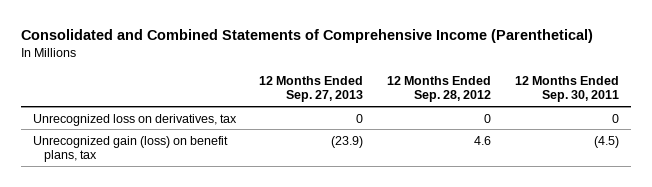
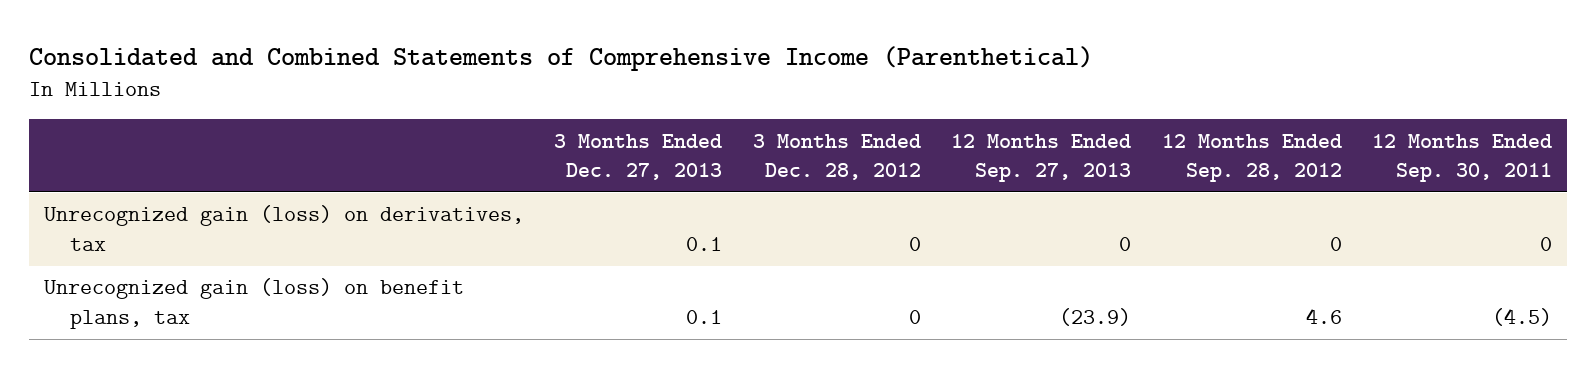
none -> [554,133,723,181] 3 Months Ended Dec. 27, 2013
none -> [752,133,921,181] 3 Months Ended Dec. 28, 2012
[32,113,237,126] Unrecognized loss on derivatives, tax -> [43,205,524,252] Unrecognized gain (loss) on derivatives, tax

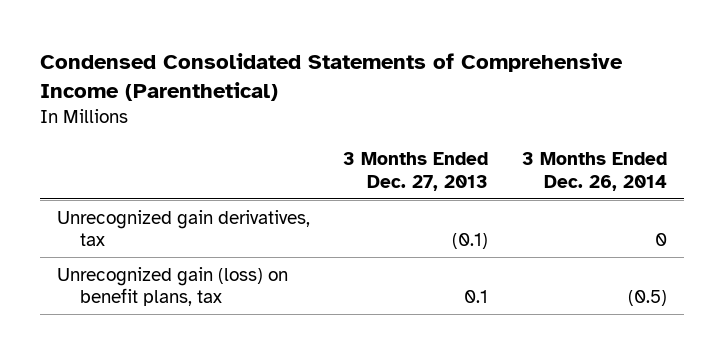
[28,45,1093,71] Consolidated and Combined Statements of Comprehensive Income (Parenthetical) -> [39,52,623,101] Condensed Consolidated Statements of Comprehensive Income (Parenthetical)
[752,133,921,181] 3 Months Ended Dec. 28, 2012 -> none
[951,133,1132,183] 12 Months Ended Sep. 27, 2013 -> none
[1161,133,1342,183] 12 Months Ended Sep. 28, 2012 -> none
[1371,133,1552,183] 12 Months Ended Sep. 30, 2011 -> none
none -> [521,152,667,191] 3 Months Ended Dec. 26, 2014
[43,205,524,252] Unrecognized gain (loss) on derivatives, tax -> [56,209,310,247] Unrecognized gain derivatives, tax
[686,237,723,252] 0.1 -> [452,233,489,250] (0.1)

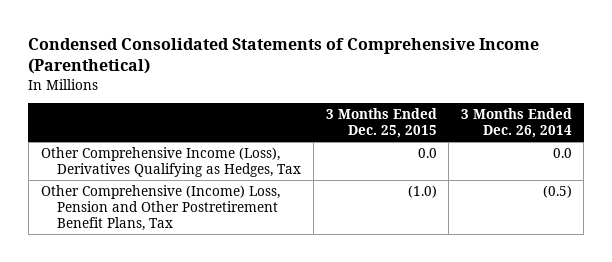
[343,152,489,191] 3 Months Ended Dec. 27, 2013 -> none
none -> [325,108,437,139] 3 Months Ended Dec. 25, 2015
[56,209,310,247] Unrecognized gain derivatives, tax -> none
none -> [40,146,302,178] Other Comprehensive Income (Loss), Derivatives Qualifying as Hedges, Tax
[56,266,288,307] Unrecognized gain (loss) on benefit plans, tax -> [40,184,280,232] Other Comprehensive (Income) Loss, Pension and Other Postretirement Benefit Plans, Tax

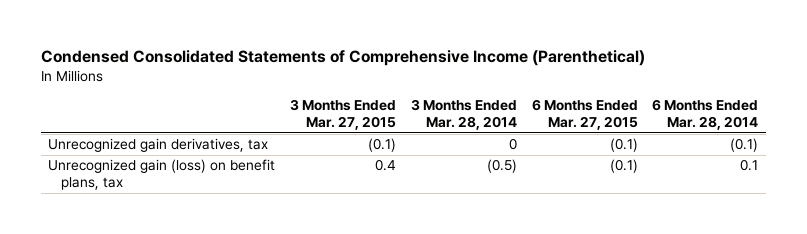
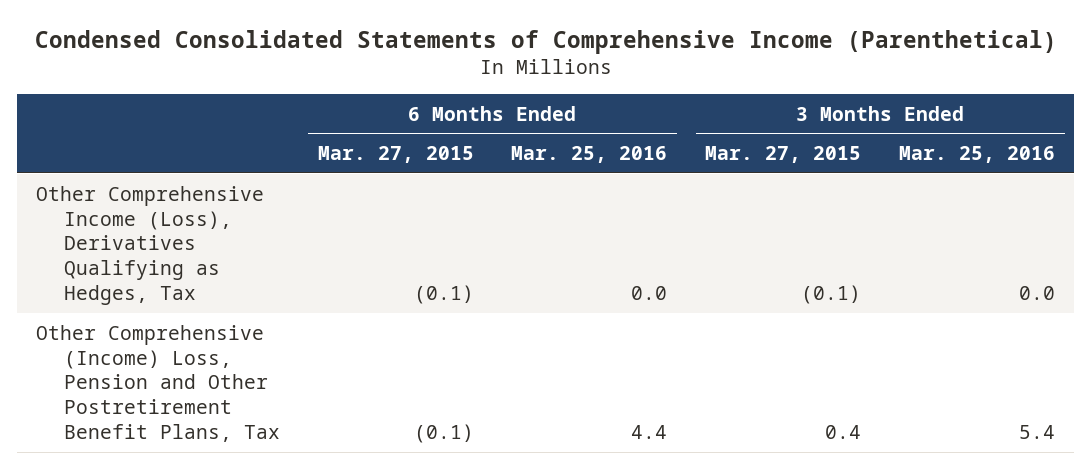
[410,99,517,130] 3 Months Ended Mar. 28, 2014 -> none
[652,99,759,130] 6 Months Ended Mar. 28, 2014 -> none
none -> [511,146,668,164] Mar. 25, 2016
none -> [899,146,1056,164] Mar. 25, 2016
[48,138,269,153] Unrecognized gain derivatives, tax -> [36,185,265,306] Other Comprehensive Income (Loss), Derivatives Qualifying as Hedges, Tax
[48,159,276,191] Unrecognized gain (loss) on benefit plans, tax -> [36,324,280,443] Other Comprehensive (Income) Loss, Pension and Other Postretirement Benefit Plans, Tax

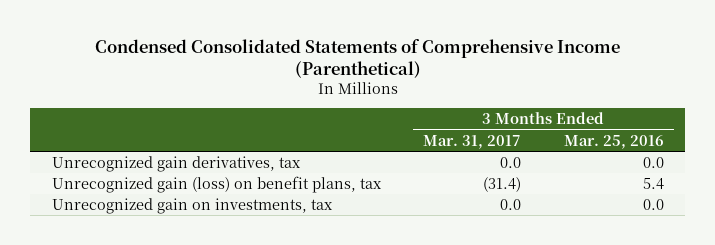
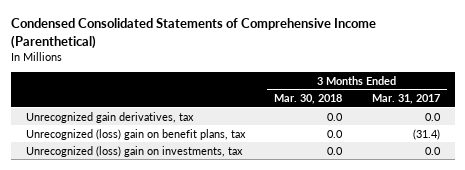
[563,134,664,149] Mar. 25, 2016 -> none
none -> [274,93,343,104] Mar. 30, 2018
[51,175,382,193] Unrecognized gain (loss) on benefit plans, tax -> [25,128,246,140] Unrecognized (loss) gain on benefit plans, tax
[51,197,333,214] Unrecognized gain on investments, tax -> [25,145,243,157] Unrecognized (loss) gain on investments, tax

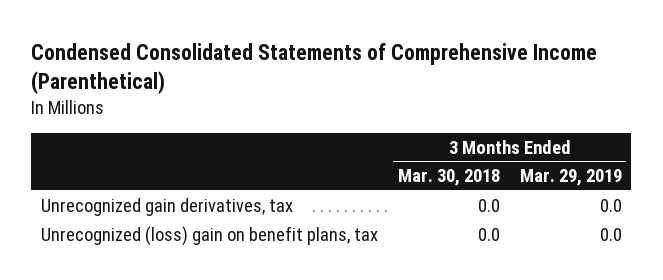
[371,93,440,104] Mar. 31, 2017 -> none
none -> [519,169,622,187] Mar. 29, 2019
[25,145,243,157] Unrecognized (loss) gain on investments, tax -> none

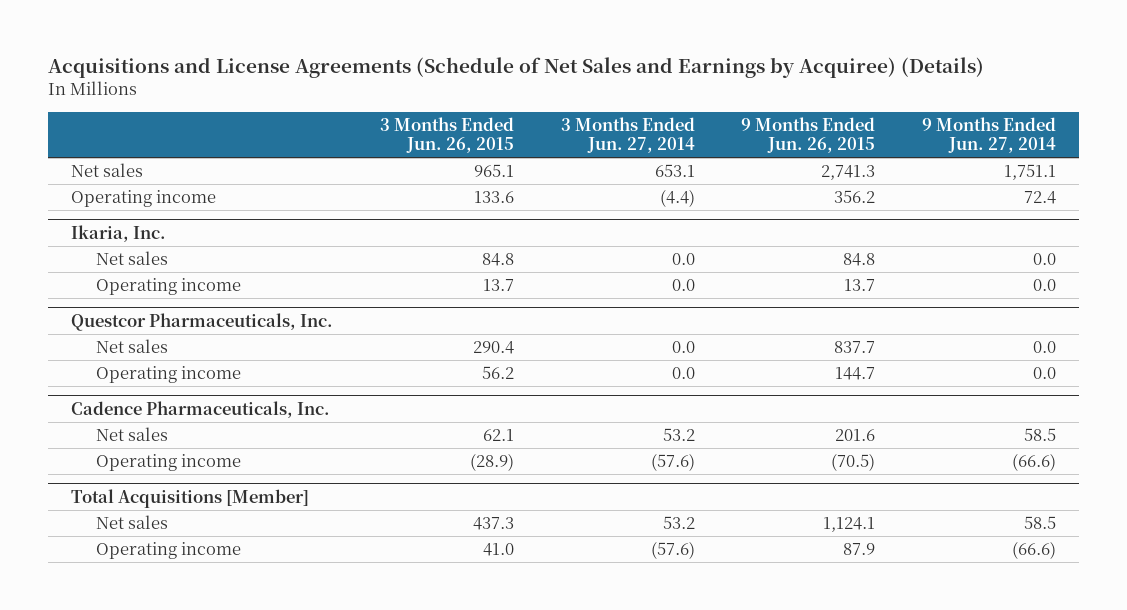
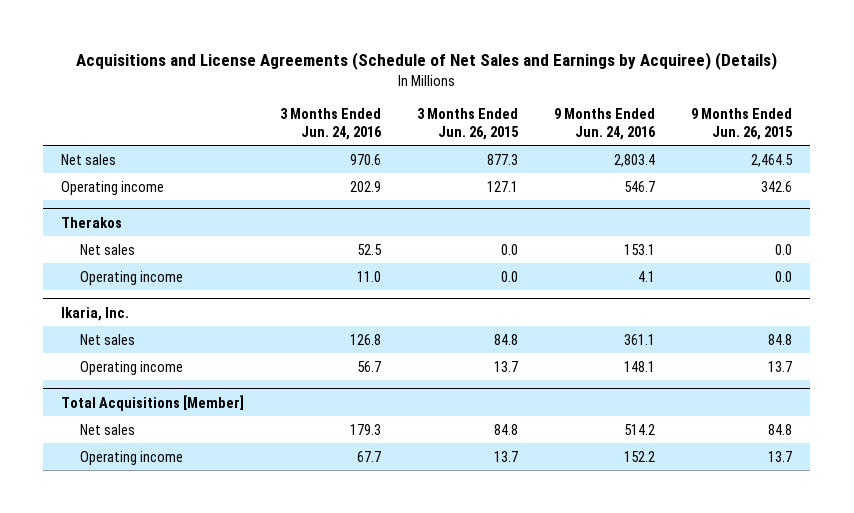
[560,116,695,154] 3 Months Ended Jun. 27, 2014 -> none
[921,116,1056,154] 9 Months Ended Jun. 27, 2014 -> none
none -> [280,107,383,140] 3 Months Ended Jun. 24, 2016
none -> [554,107,657,140] 9 Months Ended Jun. 24, 2016
[473,164,514,178] 965.1 -> [487,153,519,165] 877.3
[821,165,876,181] 2,741.3 -> [751,153,794,167] 2,464.5
[473,191,514,204] 133.6 -> [487,180,519,192] 127.1
[834,190,876,204] 356.2 -> [761,180,793,192] 342.6
none -> [61,216,123,228] Therakos
none -> [80,243,136,255] Net sales
none -> [80,270,184,285] Operating income
[71,312,334,331] Questcor Pharmaceuticals, Inc. -> none
[96,339,169,354] Net sales -> none
[96,366,242,384] Operating income -> none
[71,400,331,418] Cadence Pharmaceuticals, Inc. -> none
[96,427,169,442] Net sales -> none
[96,454,242,472] Operating income -> none
[472,517,514,531] 437.3 -> [494,423,519,435] 84.8
[823,517,876,533] 1,124.1 -> [768,423,793,435] 84.8
[482,543,514,557] 41.0 -> [494,450,519,462] 13.7
[843,543,876,556] 87.9 -> [768,450,793,462] 13.7

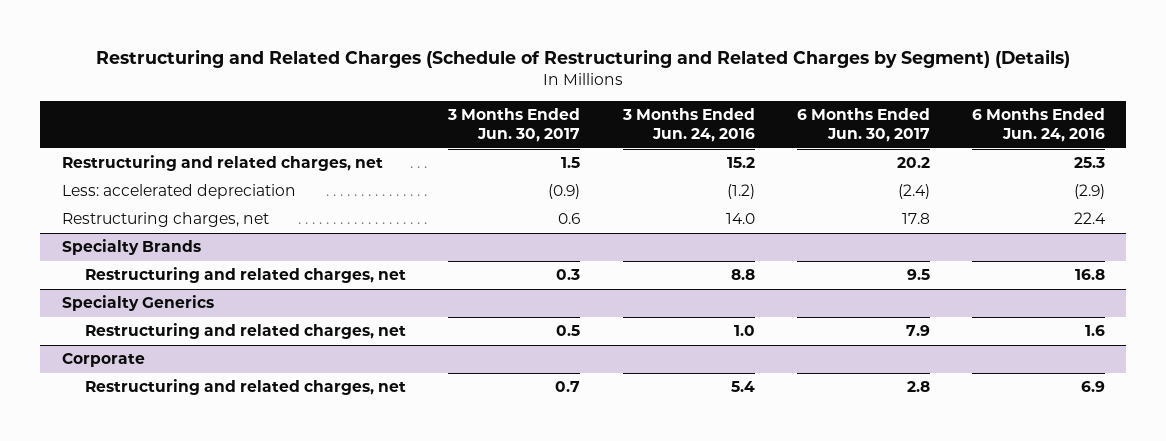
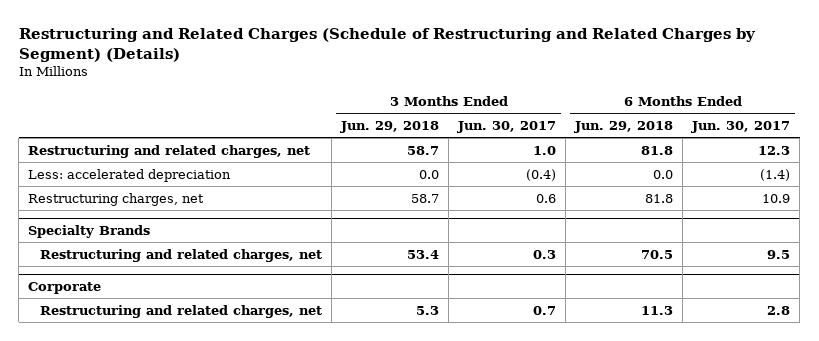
[621,107,755,143] 3 Months Ended Jun. 24, 2016 -> none
[971,107,1105,143] 6 Months Ended Jun. 24, 2016 -> none
none -> [339,121,439,134] Jun. 29, 2018
none -> [574,121,674,134] Jun. 29, 2018
[561,157,581,169] 1.5 -> [533,145,557,155] 1.0
[896,157,930,169] 20.2 -> [758,145,791,155] 12.3
[548,184,581,200] (0.9) -> [526,168,557,181] (0.4)
[897,184,930,200] (2.4) -> [760,168,791,181] (1.4)
[901,213,930,225] 17.8 -> [762,193,791,203] 10.9
[61,295,214,312] Specialty Generics -> none
[85,323,407,340] Restructuring and related charges, net -> none

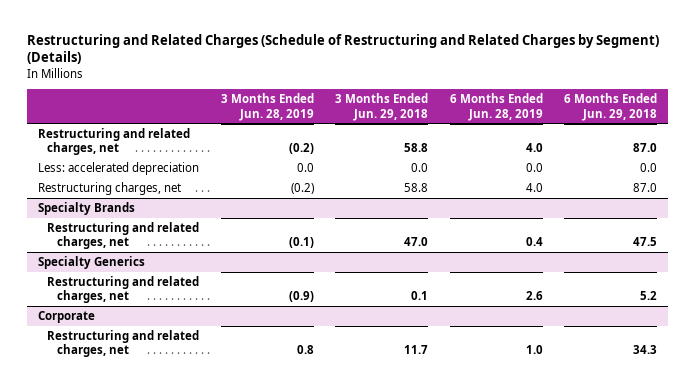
[457,121,557,134] Jun. 30, 2017 -> none
[691,121,791,134] Jun. 30, 2017 -> none
none -> [220,93,314,121] 3 Months Ended Jun. 28, 2019
none -> [449,93,543,121] 6 Months Ended Jun. 28, 2019
[406,145,439,155] 58.7 -> [404,143,429,153] 58.8
[641,145,674,155] 81.8 -> [633,143,658,153] 87.0
[410,193,439,203] 58.7 -> [404,182,429,192] 58.8
[645,193,674,203] 81.8 -> [633,182,658,192] 87.0
[406,249,439,259] 53.4 -> [404,237,429,247] 47.0
[641,249,674,259] 70.5 -> [633,237,658,247] 47.5
none -> [37,255,145,269] Specialty Generics
none -> [47,275,200,304] Restructuring and related charges, net
[415,305,439,315] 5.3 -> [404,345,429,355] 11.7
[641,305,674,315] 11.3 -> [633,345,658,355] 34.3

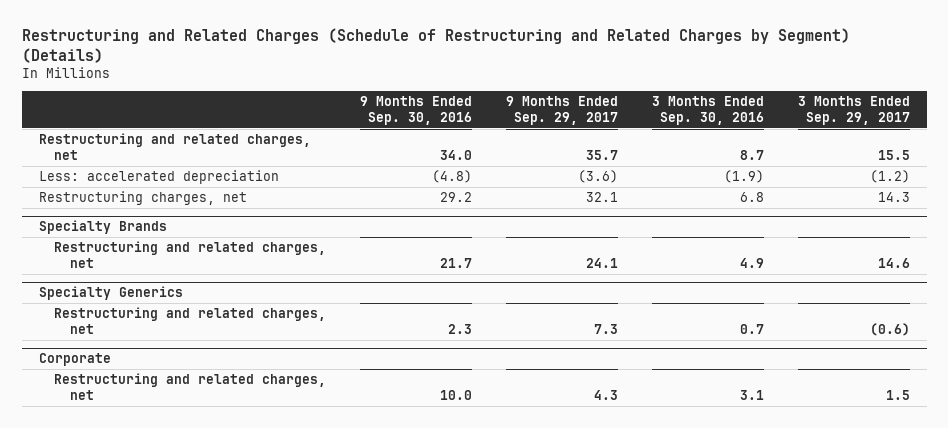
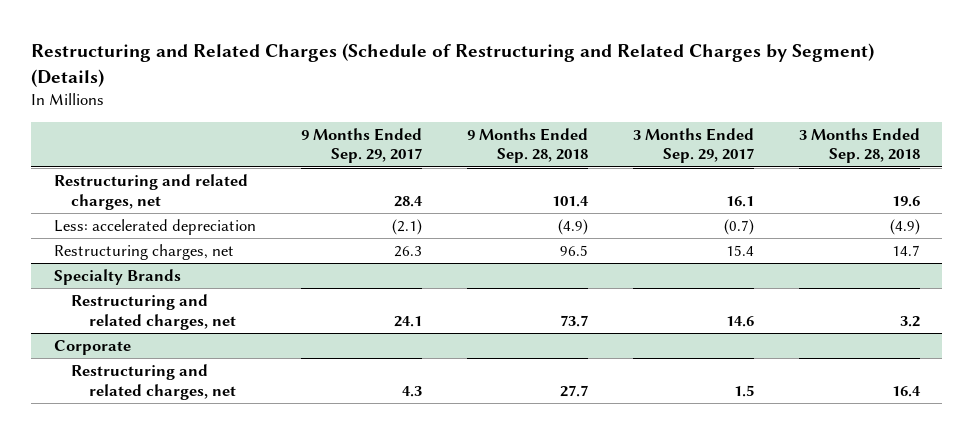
[360,95,473,125] 9 Months Ended Sep. 30, 2016 -> none
[651,95,764,125] 3 Months Ended Sep. 30, 2016 -> none
none -> [466,127,588,164] 9 Months Ended Sep. 28, 2018
none -> [798,127,920,164] 3 Months Ended Sep. 28, 2018
[585,150,618,161] 35.7 -> [393,195,423,207] 28.4
[877,150,910,161] 15.5 -> [725,195,754,207] 16.1
[577,169,618,183] (3.6) -> [391,219,422,236] (2.1)
[869,169,910,183] (1.2) -> [723,219,754,236] (0.7)
[585,191,618,202] 32.1 -> [393,246,422,258] 26.3
[877,191,910,202] 14.3 -> [725,245,754,257] 15.4
[38,286,183,301] Specialty Generics -> none
[54,306,327,335] Restructuring and related charges, net -> none

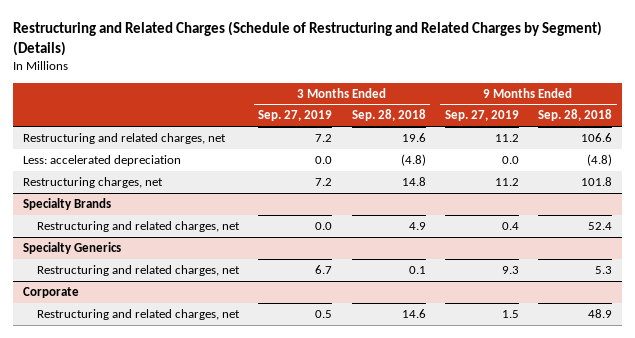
[300,127,422,164] 9 Months Ended Sep. 29, 2017 -> none
[632,127,754,164] 3 Months Ended Sep. 29, 2017 -> none
none -> [258,110,333,122] Sep. 27, 2019
none -> [444,110,519,122] Sep. 27, 2019
[551,195,589,207] 101.4 -> [581,132,613,142] 106.6
[557,219,588,236] (4.9) -> [587,153,613,166] (4.8)
[889,219,920,236] (4.9) -> [400,153,426,166] (4.8)
[559,245,588,257] 96.5 -> [581,176,613,186] 101.8
[891,245,920,257] 14.7 -> [401,176,426,186] 14.8
[559,314,588,327] 73.7 -> [588,221,613,230] 52.4
[899,315,920,327] 3.2 -> [408,221,426,230] 4.9
none -> [22,241,121,254] Specialty Generics
none -> [37,264,241,276] Restructuring and related charges, net
[559,384,588,397] 27.7 -> [588,308,613,318] 48.9
[891,385,921,397] 16.4 -> [401,308,426,318] 14.6

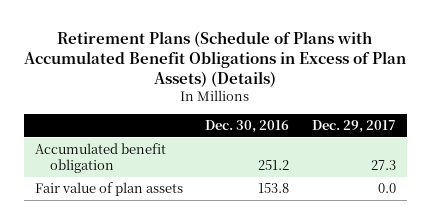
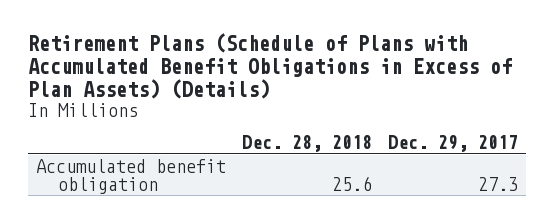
[205,120,290,134] Dec. 30, 2016 -> none
none -> [241,135,372,153] Dec. 28, 2018
[35,182,184,197] Fair value of plan assets -> none

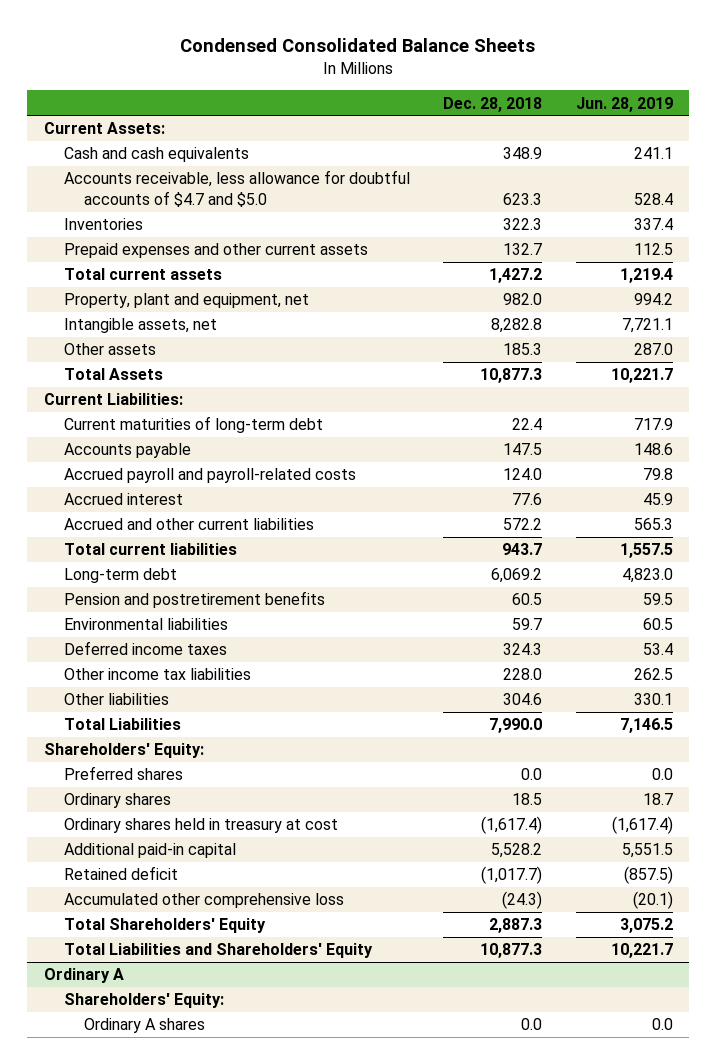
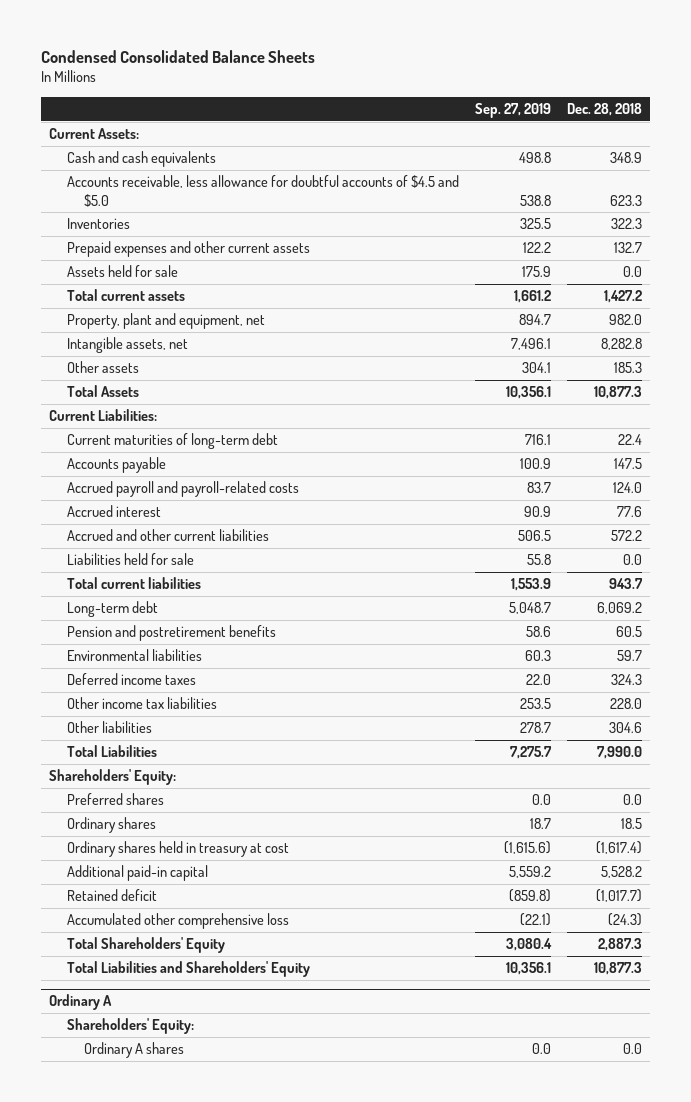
[575,96,673,112] Jun. 28, 2019 -> none
none -> [474,102,551,118] Sep. 27, 2019
[63,170,410,208] Accounts receivable, less allowance for doubtful accounts of $4.7 and $5.0 -> [66,175,459,207] Accounts receivable, less allowance for doubtful accounts of $4.5 and $5.0
none -> [66,265,178,278] Assets held for sale
none -> [66,553,194,566] Liabilities held for sale

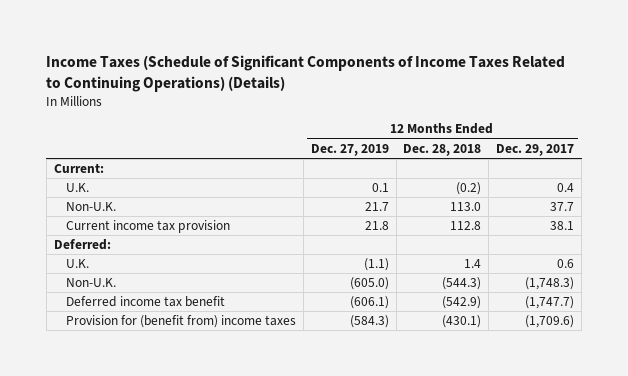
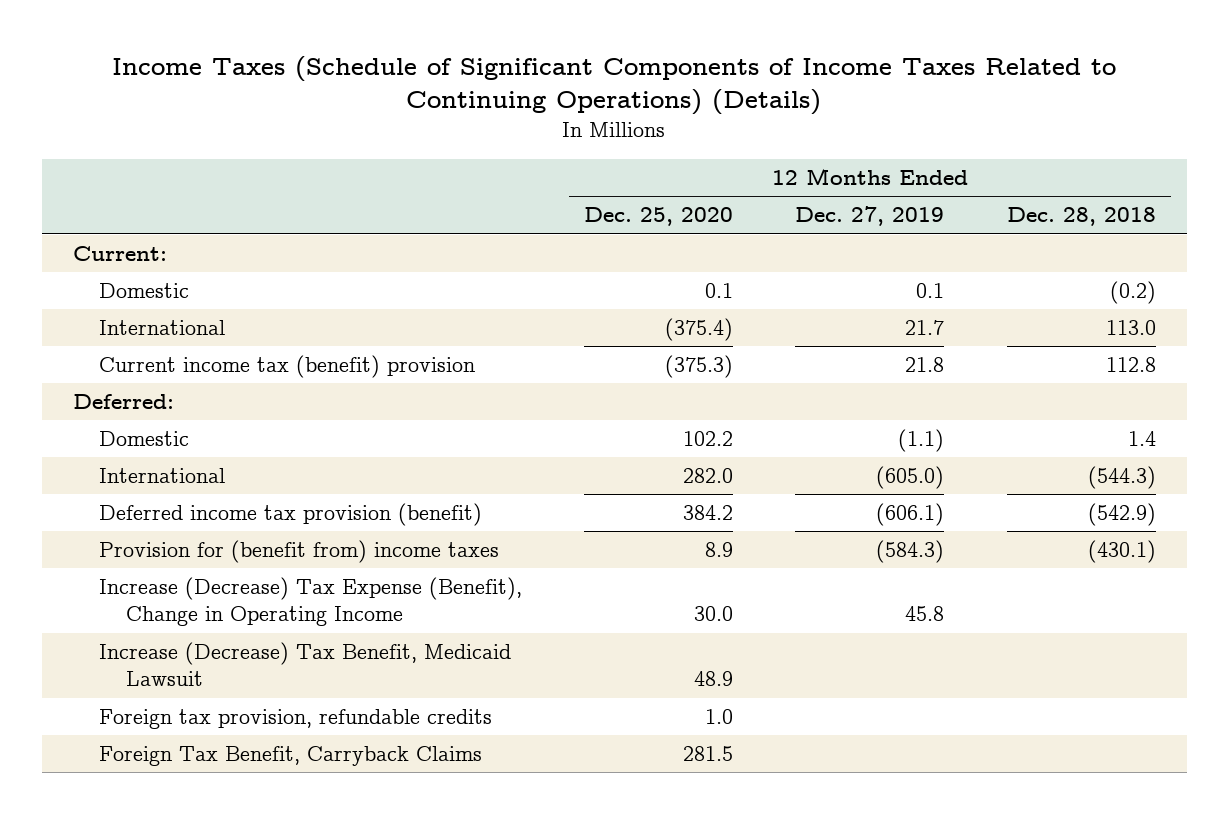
[496,143,575,156] Dec. 29, 2017 -> none
none -> [584,207,734,227] Dec. 25, 2020
[65,183,89,193] U.K. -> [99,283,190,299] Domestic
[65,202,116,212] Non-U.K. -> [99,320,226,336] International
[65,220,230,234] Current income tax provision -> [99,355,476,379] Current income tax (benefit) provision
[65,259,89,269] U.K. -> [99,431,190,447] Domestic
[65,278,116,288] Non-U.K. -> [99,468,226,484] International
[65,296,225,308] Deferred income tax benefit -> [99,503,483,527] Deferred income tax provision (benefit)
none -> [99,577,523,627] Increase (Decrease) Tax Expense (Benefit), Change in Operating Income
none -> [99,642,512,687] Increase (Decrease) Tax Benefit, Medicaid Lawsuit
none -> [99,709,493,730] Foreign tax provision, refundable credits
none -> [99,746,483,767] Foreign Tax Benefit, Carryback Claims

